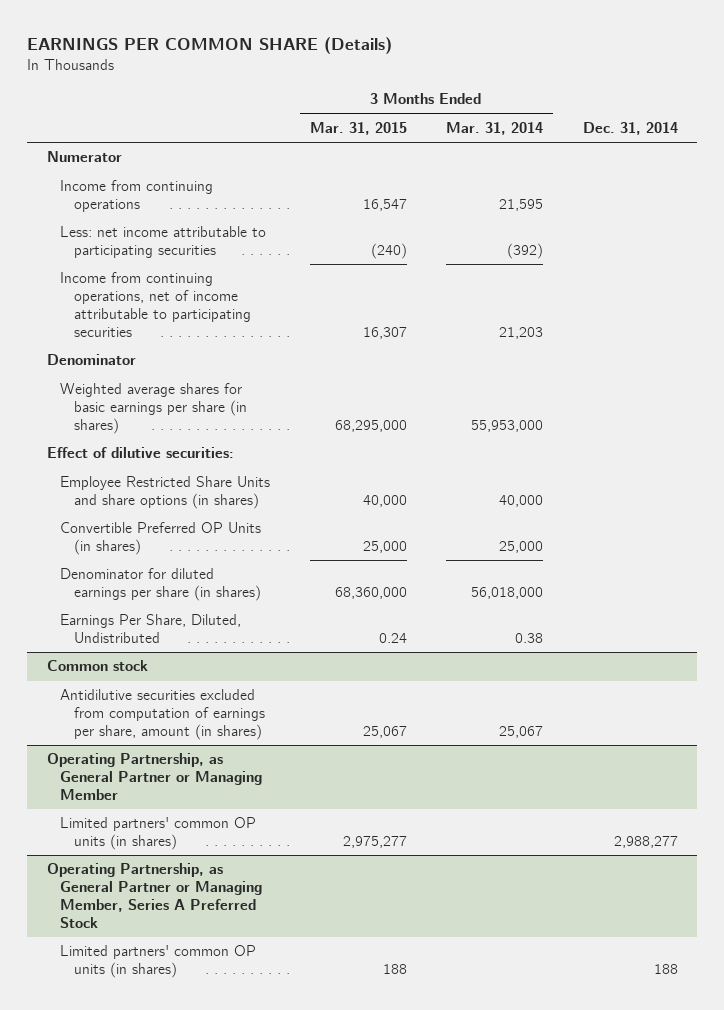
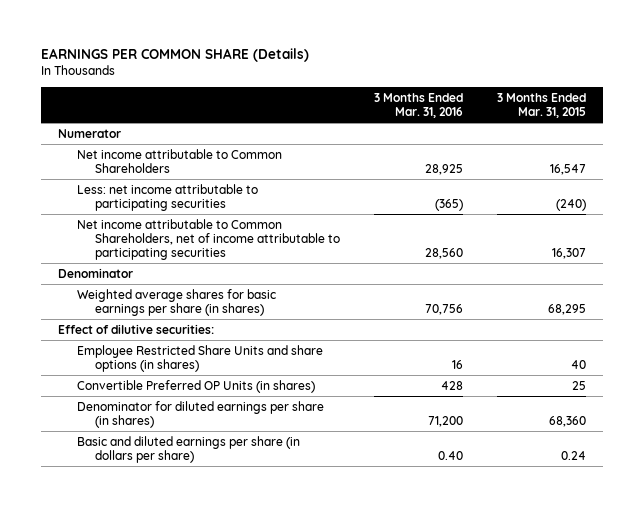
[446,121,544,135] Mar. 31, 2014 -> none
[582,121,678,135] Dec. 31, 2014 -> none
none -> [374,92,464,118] 3 Months Ended Mar. 31, 2016
[60,180,214,213] Income from continuing operations -> [76,148,282,173] Net income attributable to Common Shareholders
[60,272,251,338] Income from continuing operations, net of income attributable to participating securities -> [76,218,340,260] Net income attributable to Common Shareholders, net of income attributable to participating securities
[334,420,407,433] 68,295,000 -> [548,303,587,315] 68,295
[60,614,242,644] Earnings Per Share, Diluted, Undistributed -> none
[46,660,148,672] Common stock -> none
[60,689,265,741] Antidilutive securities excluded from computation of earnings per share, amount (in shares) -> none
[46,753,263,801] Operating Partnership, as General Partner or Managing Member -> none
[60,817,257,851] Limited partners' common OP units (in shares) -> none
[46,863,263,929] Operating Partnership, as General Partner or Managing Member, Series A Preferred Stock -> none
[60,945,257,979] Limited partners' common OP units (in shares) -> none
[362,495,407,508] 40,000 -> [571,359,587,369] 40
[362,541,407,554] 25,000 -> [572,380,587,390] 25
[334,587,407,600] 68,360,000 -> [549,415,587,427] 68,360
none -> [76,435,300,463] Basic and diluted earnings per share (in dollars per share)

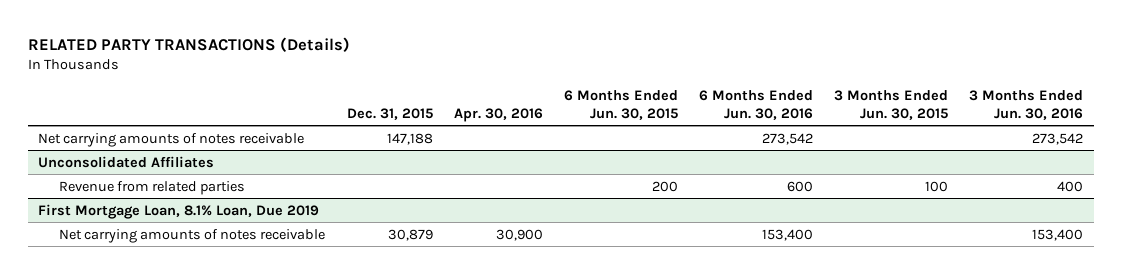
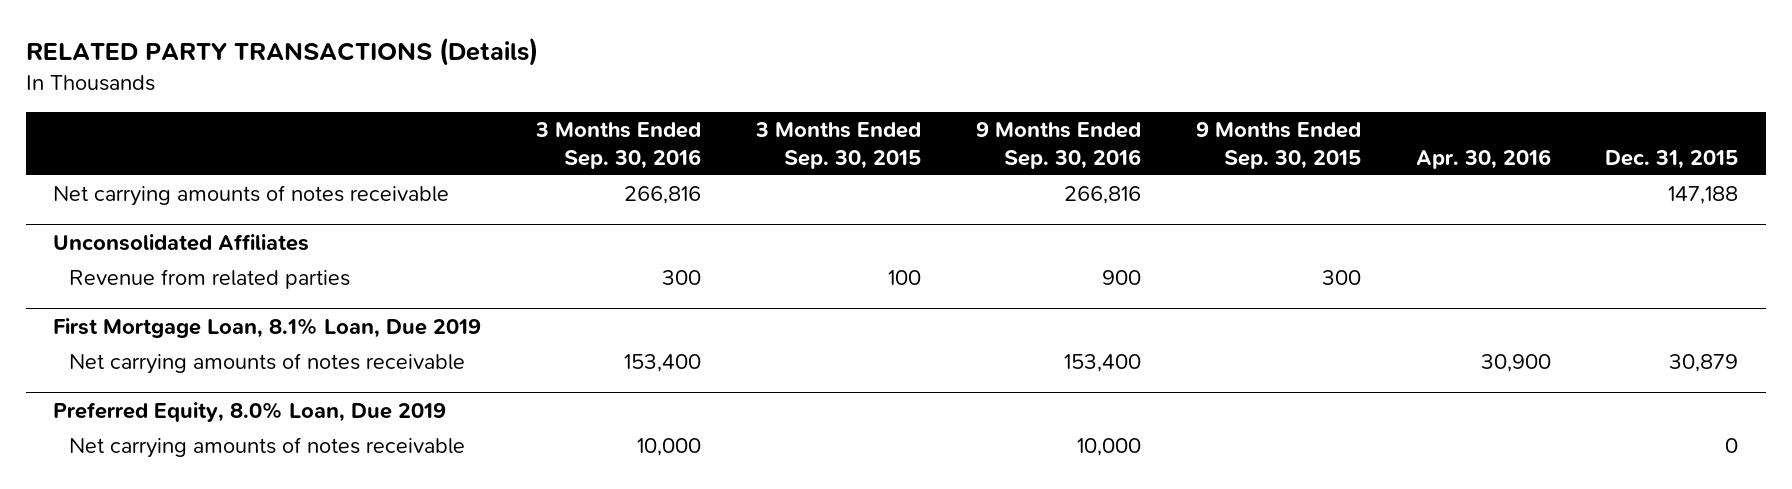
[563,90,678,120] 6 Months Ended Jun. 30, 2015 -> none
[698,90,813,120] 6 Months Ended Jun. 30, 2016 -> none
[834,90,949,120] 3 Months Ended Jun. 30, 2015 -> none
[969,90,1084,120] 3 Months Ended Jun. 30, 2016 -> none
none -> [535,121,702,169] 3 Months Ended Sep. 30, 2016
none -> [755,121,922,169] 3 Months Ended Sep. 30, 2015
none -> [975,121,1141,169] 9 Months Ended Sep. 30, 2016
none -> [1195,121,1361,169] 9 Months Ended Sep. 30, 2015
none -> [53,402,447,423] Preferred Equity, 8.0% Loan, Due 2019
none -> [68,437,465,459] Net carrying amounts of notes receivable

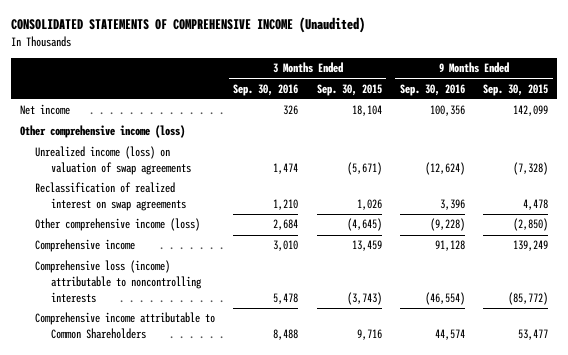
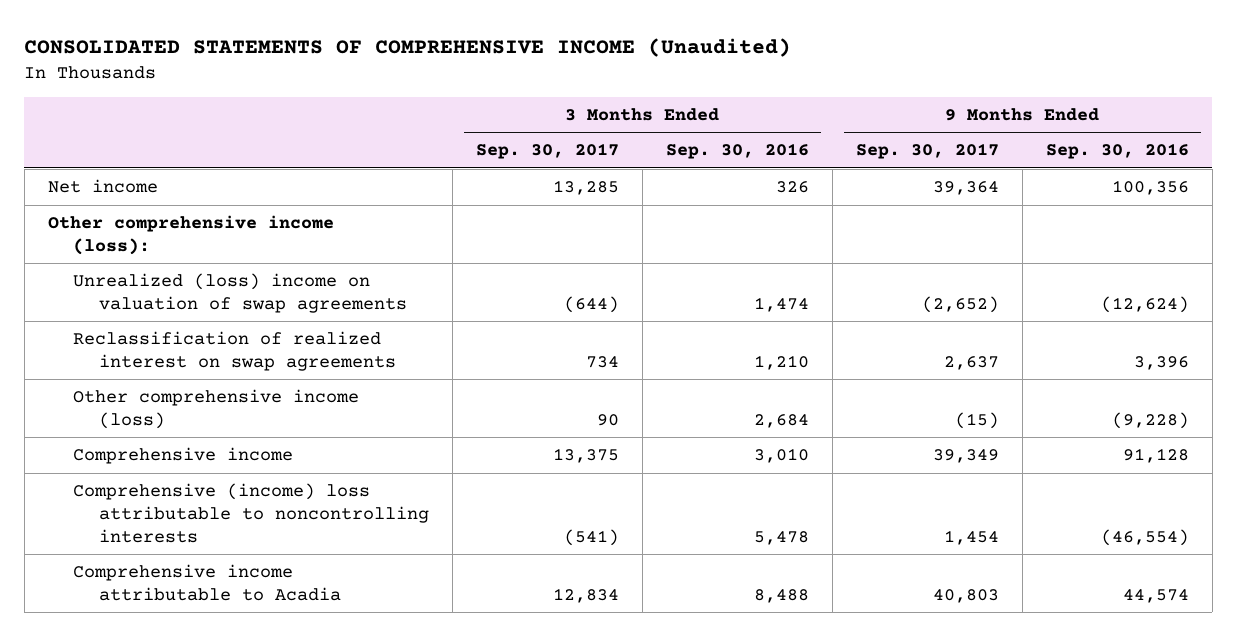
[316,83,382,96] Sep. 30, 2015 -> none
[483,83,549,96] Sep. 30, 2015 -> none
none -> [475,143,619,160] Sep. 30, 2017
none -> [855,143,999,160] Sep. 30, 2017
[19,125,185,139] Other comprehensive income (loss) -> [47,215,334,255] Other comprehensive income (loss):
[35,146,191,176] Unrealized income (loss) on valuation of swap agreements -> [73,273,407,313] Unrealized (loss) income on valuation of swap agreements
[35,260,202,303] Comprehensive loss (income) attributable to noncontrolling interests -> [73,483,429,543] Comprehensive (income) loss attributable to noncontrolling interests
[35,312,216,340] Comprehensive income attributable to Common Shareholders -> [73,564,341,601] Comprehensive income attributable to Acadia

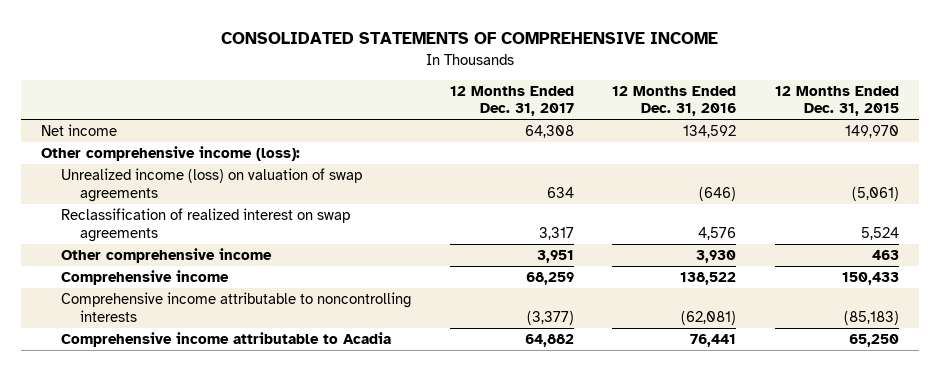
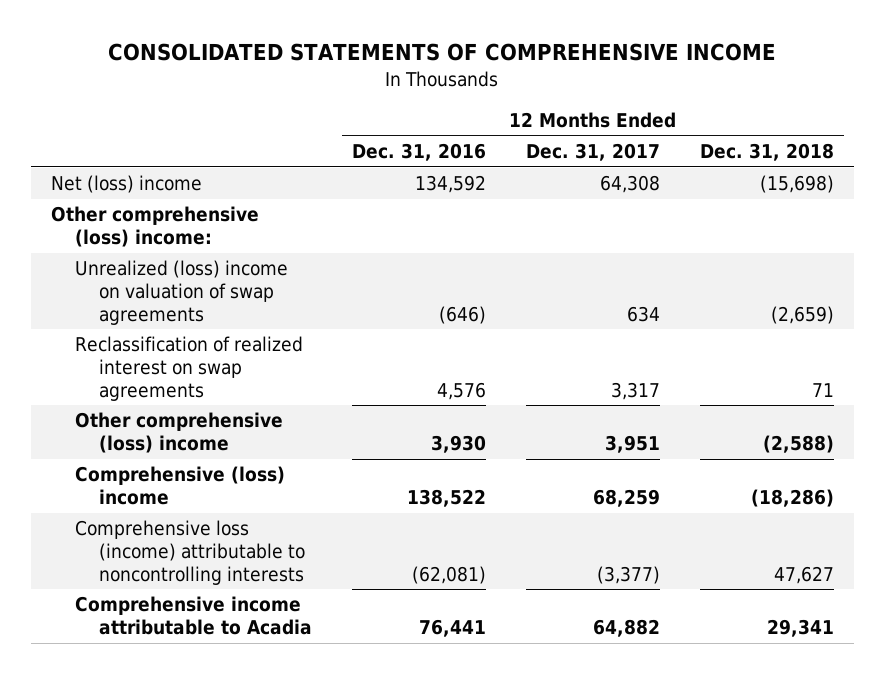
[775,85,900,117] 12 Months Ended Dec. 31, 2015 -> none
none -> [699,143,834,162] Dec. 31, 2018
[40,123,117,136] Net income -> [50,175,202,194] Net (loss) income
[40,145,300,161] Other comprehensive income (loss): -> [50,206,259,248] Other comprehensive (loss) income:
[60,167,362,202] Unrealized income (loss) on valuation of swap agreements -> [74,260,288,326] Unrealized (loss) income on valuation of swap agreements
[60,247,272,263] Other comprehensive income -> [74,412,283,454] Other comprehensive (loss) income
[60,269,229,285] Comprehensive income -> [74,466,285,506] Comprehensive (loss) income
[60,291,411,322] Comprehensive income attributable to noncontrolling interests -> [74,520,305,586] Comprehensive loss (income) attributable to noncontrolling interests

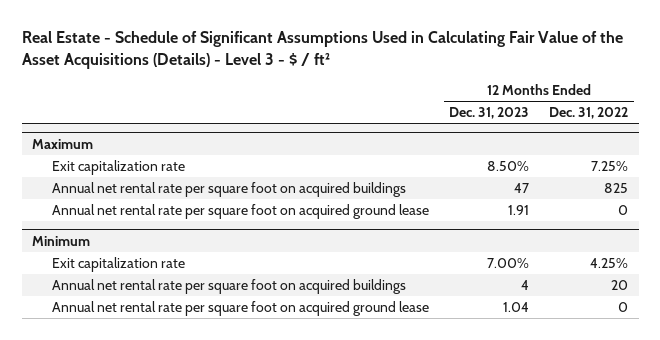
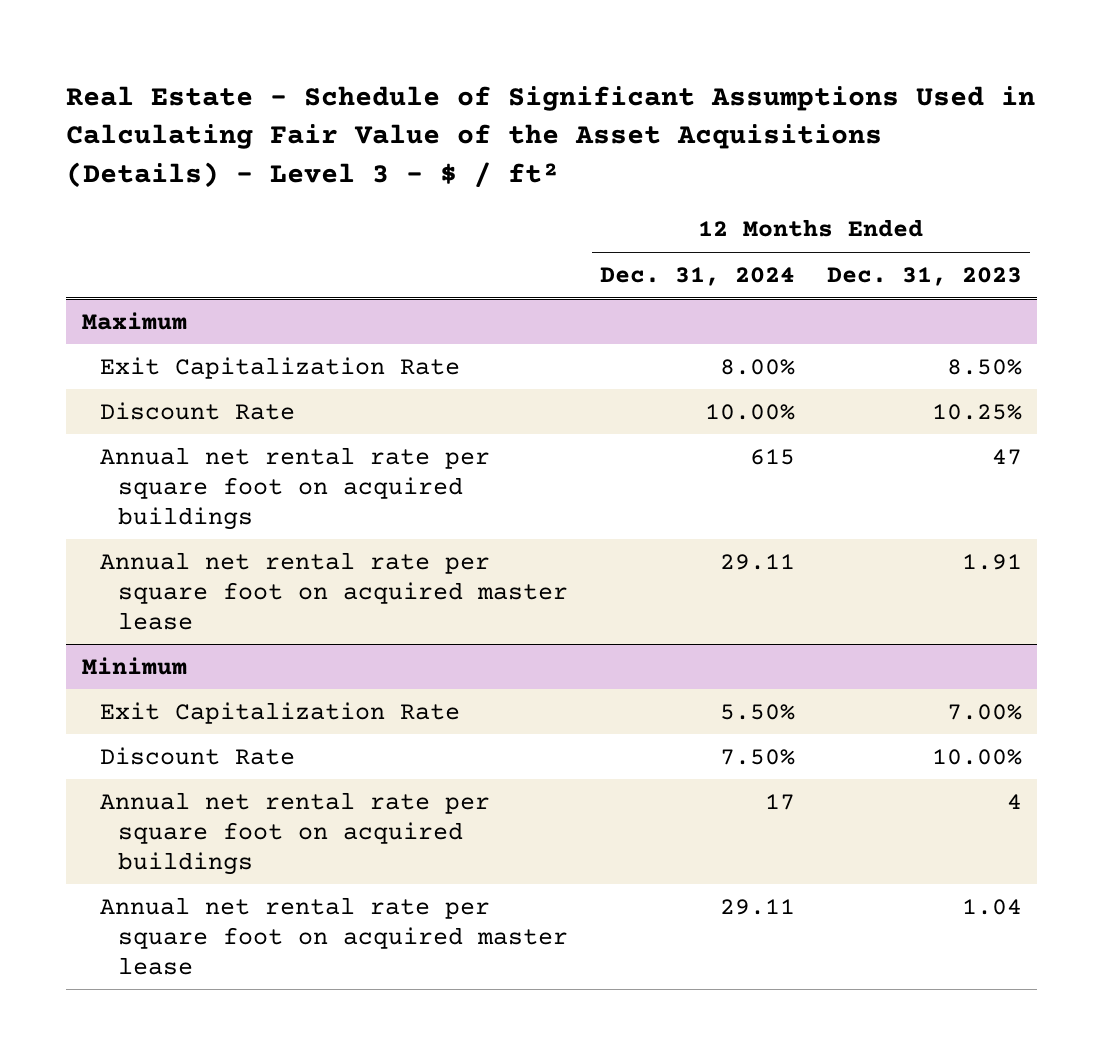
[549,106,629,119] Dec. 31, 2022 -> none
none -> [600,266,796,286] Dec. 31, 2024
[51,159,185,175] Exit capitalization rate -> [100,356,461,379] Exit Capitalization Rate
none -> [100,401,296,420] Discount Rate
[51,203,429,219] Annual net rental rate per square foot on acquired ground lease -> [100,551,569,630] Annual net rental rate per square foot on acquired master lease
[51,256,185,272] Exit capitalization rate -> [100,701,461,724] Exit Capitalization Rate
none -> [100,746,296,765] Discount Rate
[51,300,429,316] Annual net rental rate per square foot on acquired ground lease -> [100,896,569,975] Annual net rental rate per square foot on acquired master lease

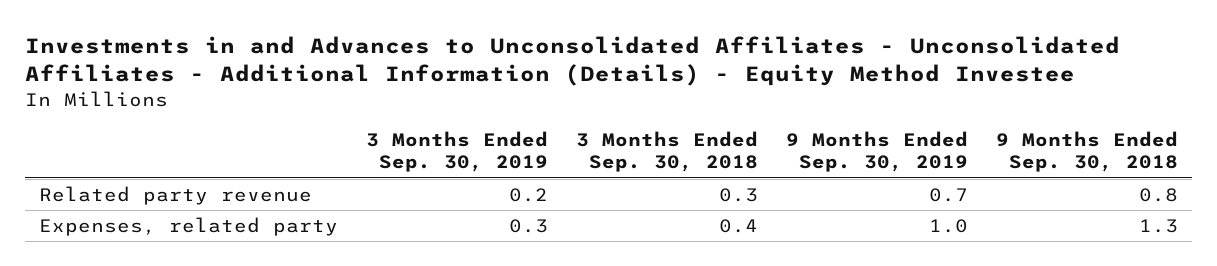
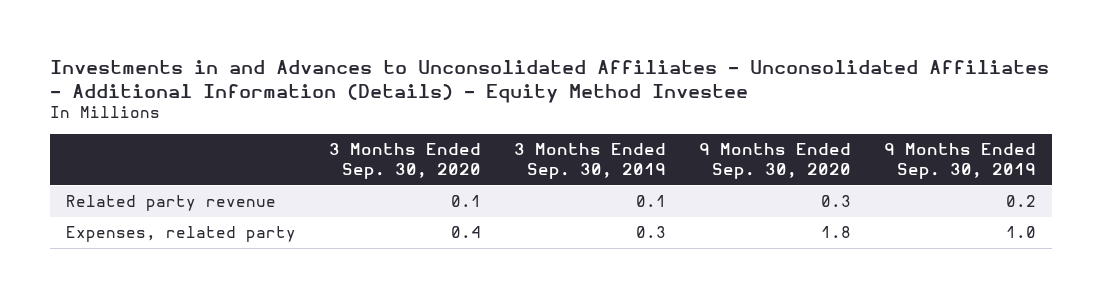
[576,130,759,173] 3 Months Ended Sep. 30, 2018 -> none
[996,130,1179,173] 9 Months Ended Sep. 30, 2018 -> none
none -> [328,143,481,180] 3 Months Ended Sep. 30, 2020
none -> [698,143,851,180] 9 Months Ended Sep. 30, 2020
[509,188,549,203] 0.2 -> [635,195,666,208] 0.1
[929,188,969,203] 0.7 -> [1005,195,1036,208] 0.2

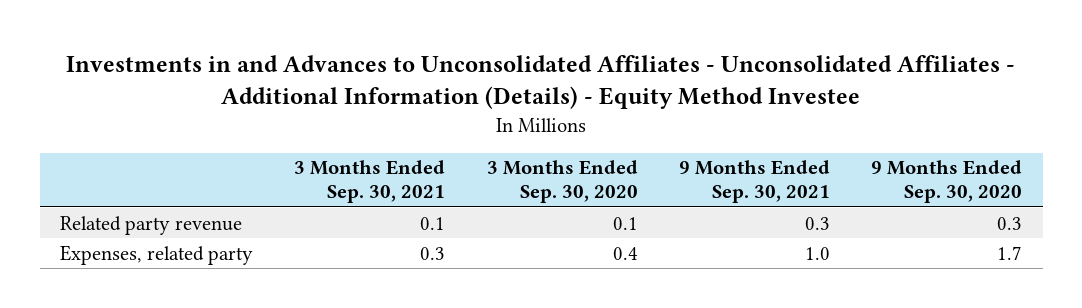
[513,143,666,180] 3 Months Ended Sep. 30, 2019 -> none
[883,143,1036,180] 9 Months Ended Sep. 30, 2019 -> none
none -> [294,160,446,204] 3 Months Ended Sep. 30, 2021
none -> [678,160,830,204] 9 Months Ended Sep. 30, 2021
[820,226,851,239] 1.8 -> [997,245,1023,260] 1.7

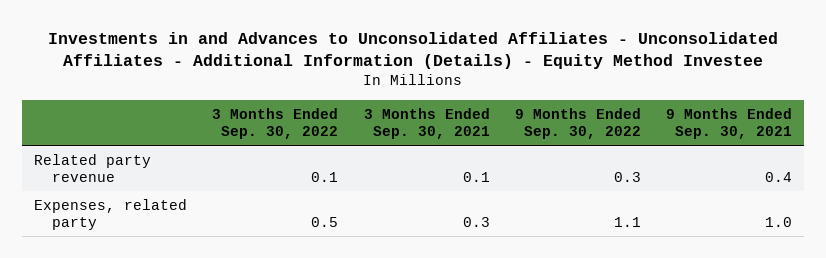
[486,160,638,204] 3 Months Ended Sep. 30, 2020 -> none
[871,160,1023,204] 9 Months Ended Sep. 30, 2020 -> none
none -> [212,107,339,139] 3 Months Ended Sep. 30, 2022
none -> [514,107,641,139] 9 Months Ended Sep. 30, 2022
[804,216,830,230] 0.3 -> [764,172,792,183] 0.4

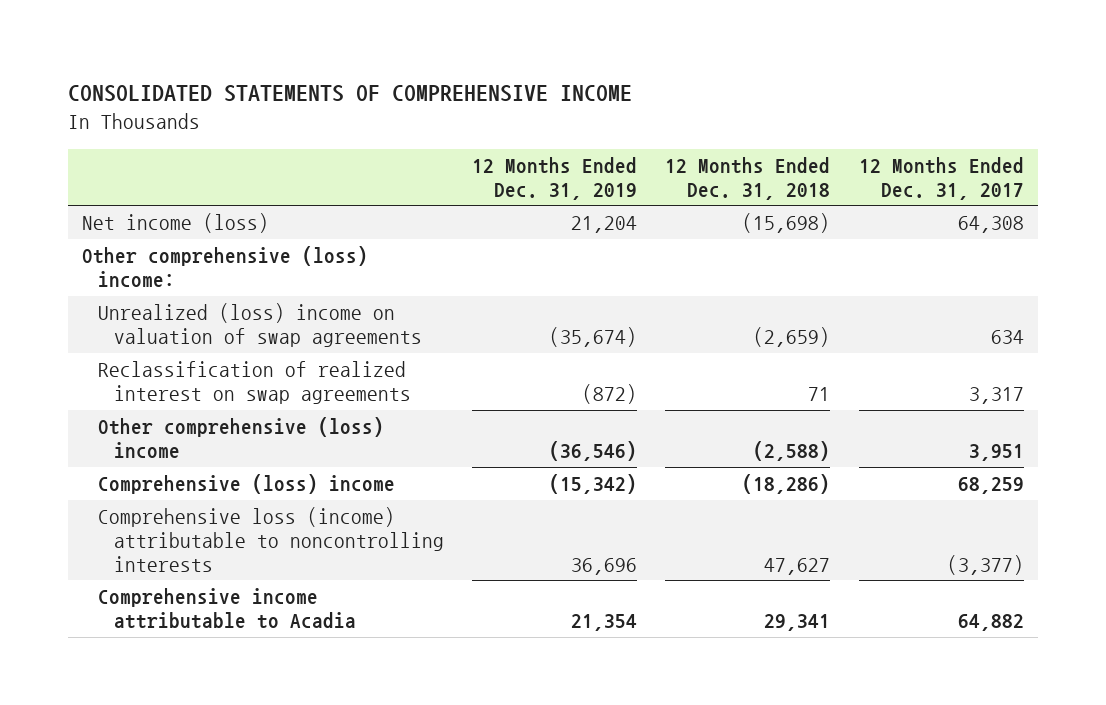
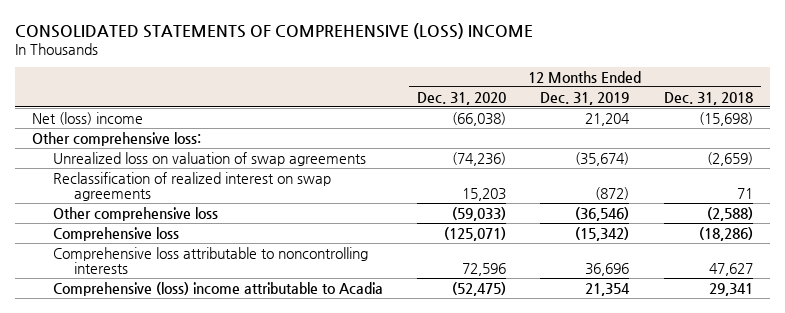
[67,84,632,102] CONSOLIDATED STATEMENTS OF COMPREHENSIVE INCOME -> [14,22,533,39] CONSOLIDATED STATEMENTS OF COMPREHENSIVE (LOSS) INCOME
[858,156,1024,200] 12 Months Ended Dec. 31, 2017 -> none
none -> [417,91,507,105] Dec. 31, 2020
[81,212,269,233] Net income (loss) -> [31,111,143,125] Net (loss) income
[81,245,368,288] Other comprehensive (loss) income: -> [31,131,201,146] Other comprehensive loss:
[97,302,422,347] Unrealized (loss) income on valuation of swap agreements -> [52,151,366,166] Unrealized loss on valuation of swap agreements
[97,416,384,459] Other comprehensive (loss) income -> [52,206,218,221] Other comprehensive loss
[97,473,395,494] Comprehensive (loss) income -> [52,226,179,241] Comprehensive loss
[97,506,444,572] Comprehensive loss (income) attributable to noncontrolling interests -> [52,246,368,275] Comprehensive loss attributable to noncontrolling interests
[97,587,356,629] Comprehensive income attributable to Acadia -> [52,281,383,296] Comprehensive (loss) income attributable to Acadia

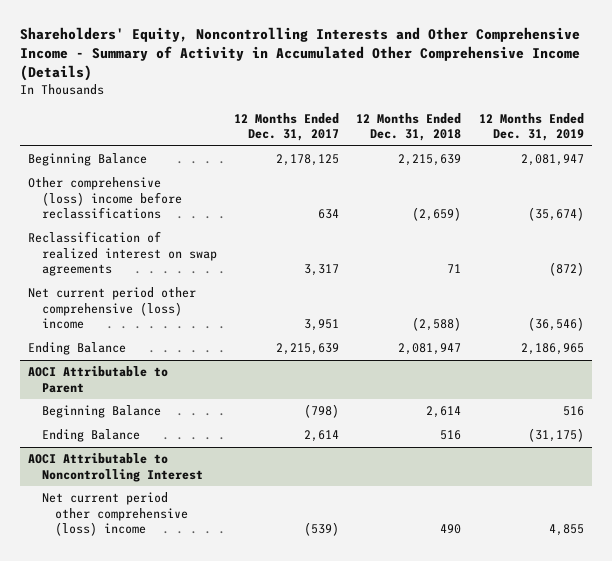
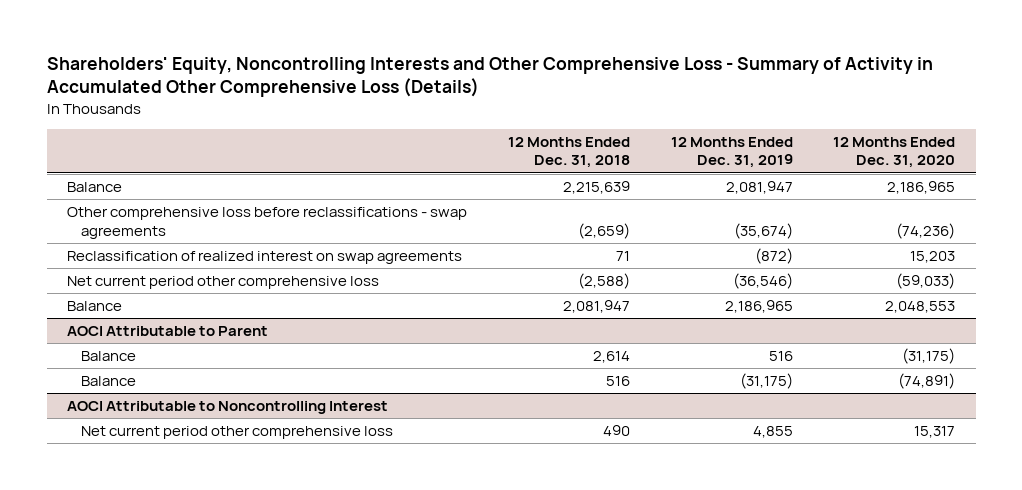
[19,26,580,82] Shareholders' Equity, Noncontrolling Interests and Other Comprehensive Income - Summary of Activity in Accumulated Other Comprehensive Income (Details) -> [46,56,933,98] Shareholders' Equity, Noncontrolling Interests and Other Comprehensive Loss - Summary of Activity in Accumulated Other Comprehensive Loss (Details)
[234,112,340,141] 12 Months Ended Dec. 31, 2017 -> none
none -> [833,136,956,169] 12 Months Ended Dec. 31, 2020
[28,153,148,167] Beginning Balance -> [66,182,122,193] Balance
[28,177,182,219] Other comprehensive (loss) income before reclassifications -> [66,207,467,239] Other comprehensive loss before reclassifications - swap agreements
[28,287,197,329] Net current period other comprehensive (loss) income -> [66,276,379,290] Net current period other comprehensive loss
[28,342,127,356] Ending Balance -> [66,301,122,312] Balance
[41,405,161,419] Beginning Balance -> [80,351,136,362] Balance
[41,429,140,443] Ending Balance -> [80,376,136,387] Balance
[41,492,189,536] Net current period other comprehensive (loss) income -> [80,426,393,440] Net current period other comprehensive loss

